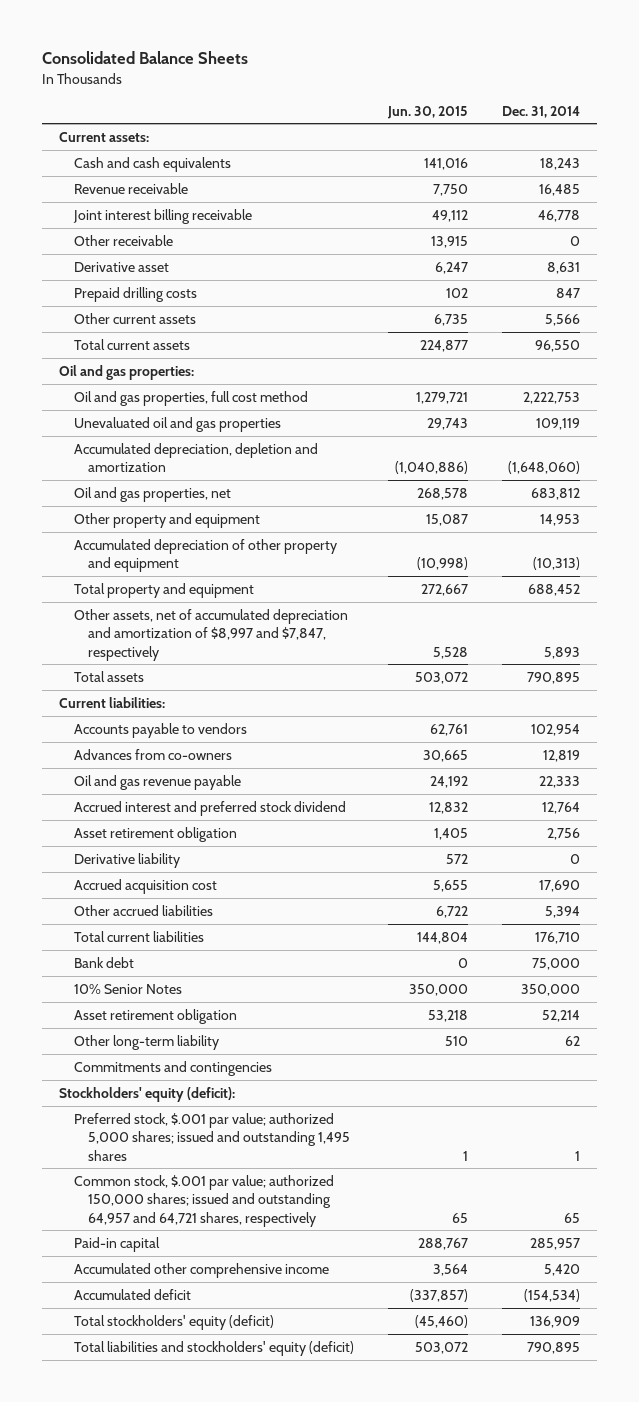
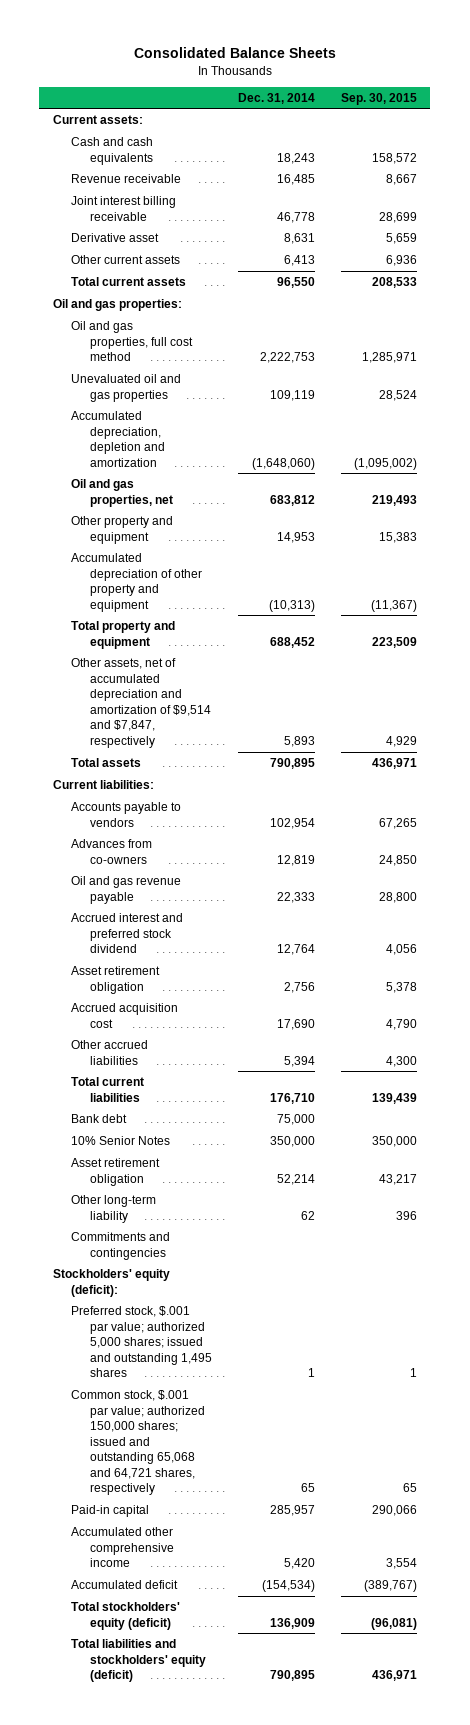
[386,105,468,119] Jun. 30, 2015 -> none
none -> [341,92,418,105] Sep. 30, 2015
[73,234,173,246] Other receivable -> none
[73,286,197,302] Prepaid drilling costs -> none
[545,313,581,326] 5,566 -> [283,255,315,267] 6,413
[73,608,348,661] Other assets, net of accumulated depreciation and amortization of $8,997 and $7,847, respectively -> [71,658,211,748] Other assets, net of accumulated depreciation and amortization of $9,514 and $7,847, respectively
[73,852,180,868] Derivative liability -> none
[73,1174,334,1227] Common stock, $.001 par value; authorized 150,000 shares; issued and outstanding 64,957 and 64,721 shares, respectively -> [71,1390,205,1496] Common stock, $.001 par value; authorized 150,000 shares; issued and outstanding 65,068 and 64,721 shares, respectively

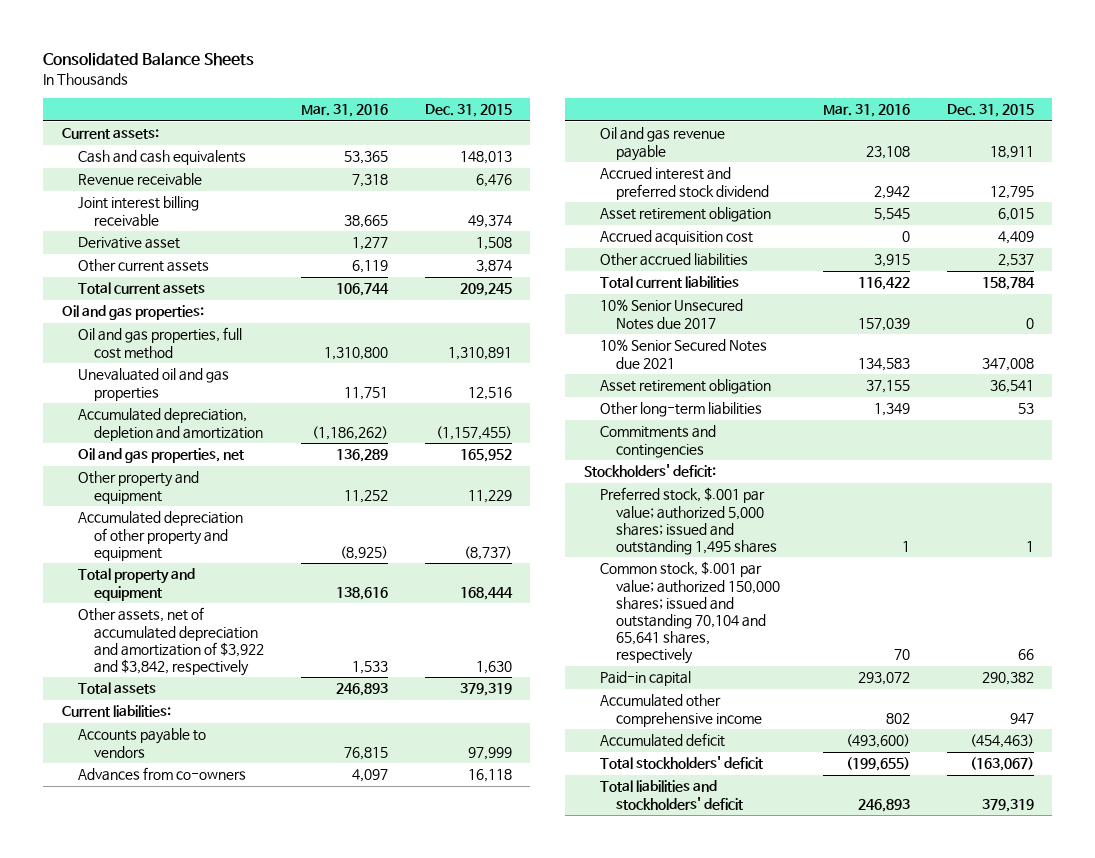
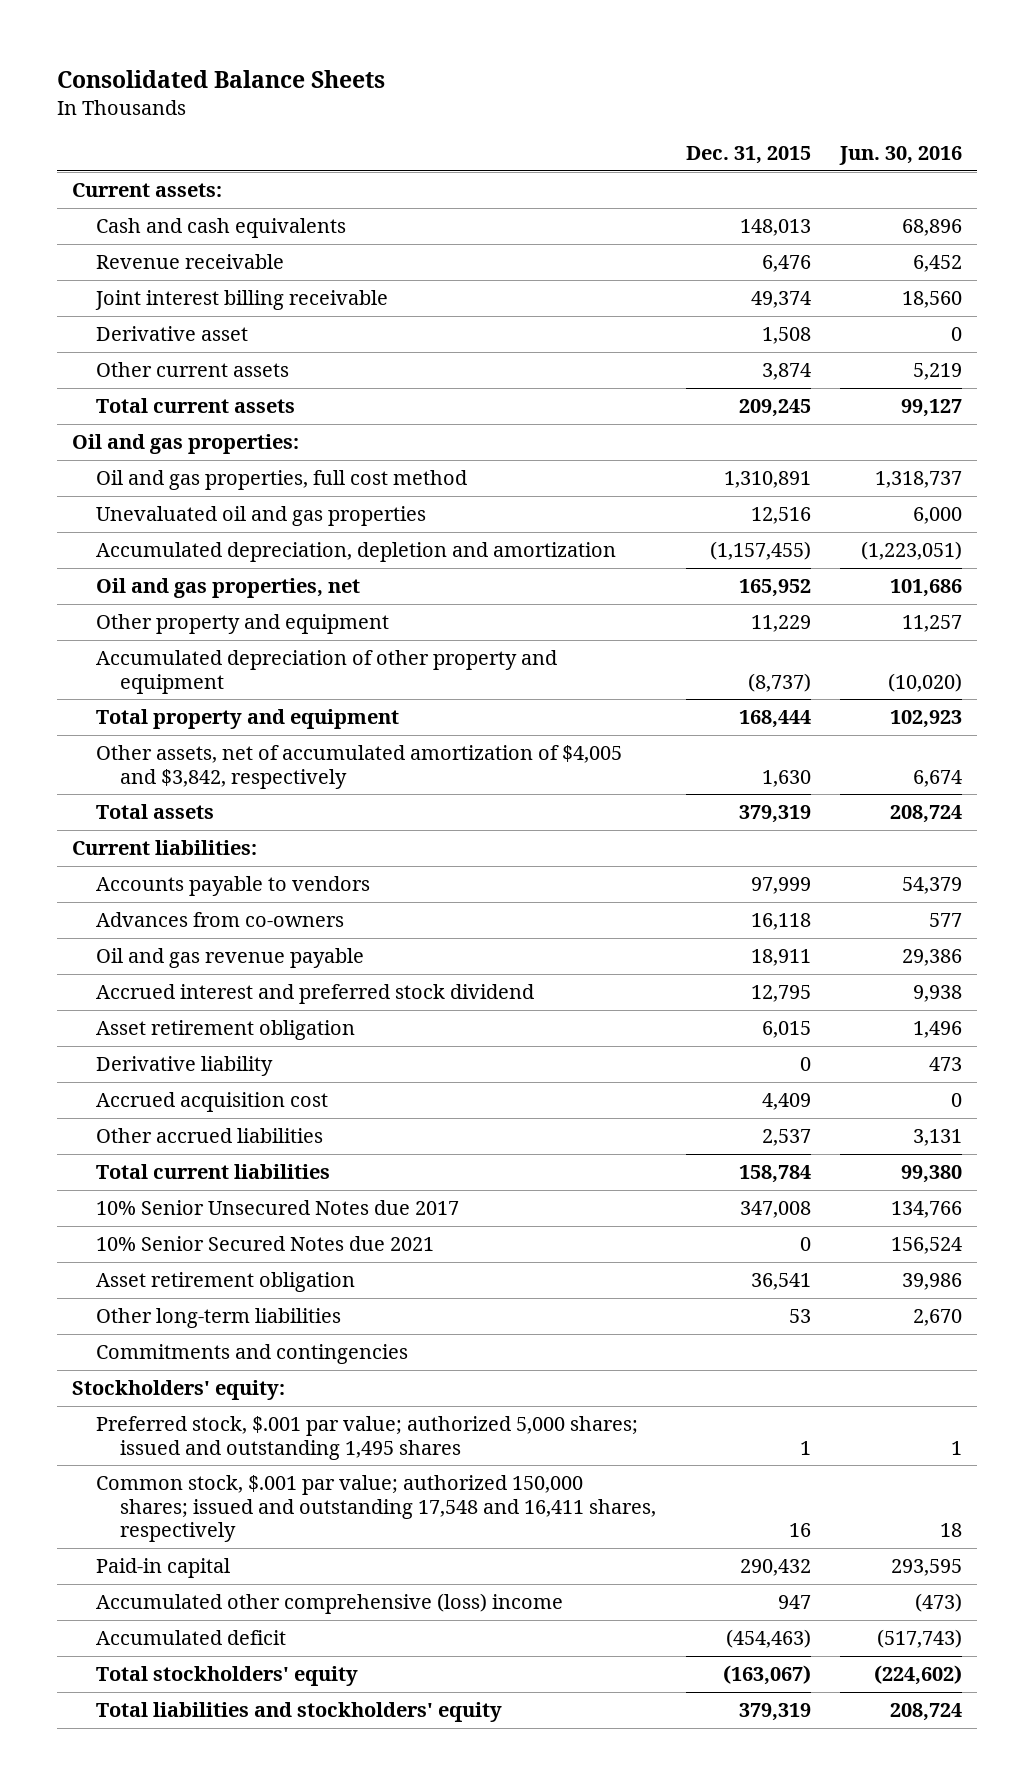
[300,104,388,118] Mar. 31, 2016 -> none
none -> [839,145,963,165] Jun. 30, 2016
[77,607,265,676] Other assets, net of accumulated depreciation and amortization of $3,922 and $3,842, respectively -> [96,745,623,789] Other assets, net of accumulated amortization of $4,005 and $3,842, respectively
none -> [96,1056,274,1077] Derivative liability
[1025,317,1034,329] 0 -> [739,1201,811,1219] 347,008
[981,357,1034,371] 347,008 -> [799,1237,811,1252] 0
[583,464,716,478] Stockholders' deficit: -> [72,1380,286,1401] Stockholders' equity:
[599,561,780,665] Common stock, $.001 par value; authorized 150,000 shares; issued and outstanding 70,104 and 65,641 shares, respectively -> [96,1475,656,1543] Common stock, $.001 par value; authorized 150,000 shares; issued and outstanding 17,548 and 16,411 shares, respectively
[1017,649,1034,661] 66 -> [788,1523,811,1538] 16
[981,672,1034,686] 290,382 -> [739,1559,811,1577] 290,432
[599,694,762,727] Accumulated other comprehensive income -> [96,1593,564,1615] Accumulated other comprehensive (loss) income
[599,756,763,770] Total stockholders' deficit -> [96,1666,359,1687] Total stockholders' equity
[599,780,743,810] Total liabilities and stockholders' deficit -> [96,1702,503,1723] Total liabilities and stockholders' equity

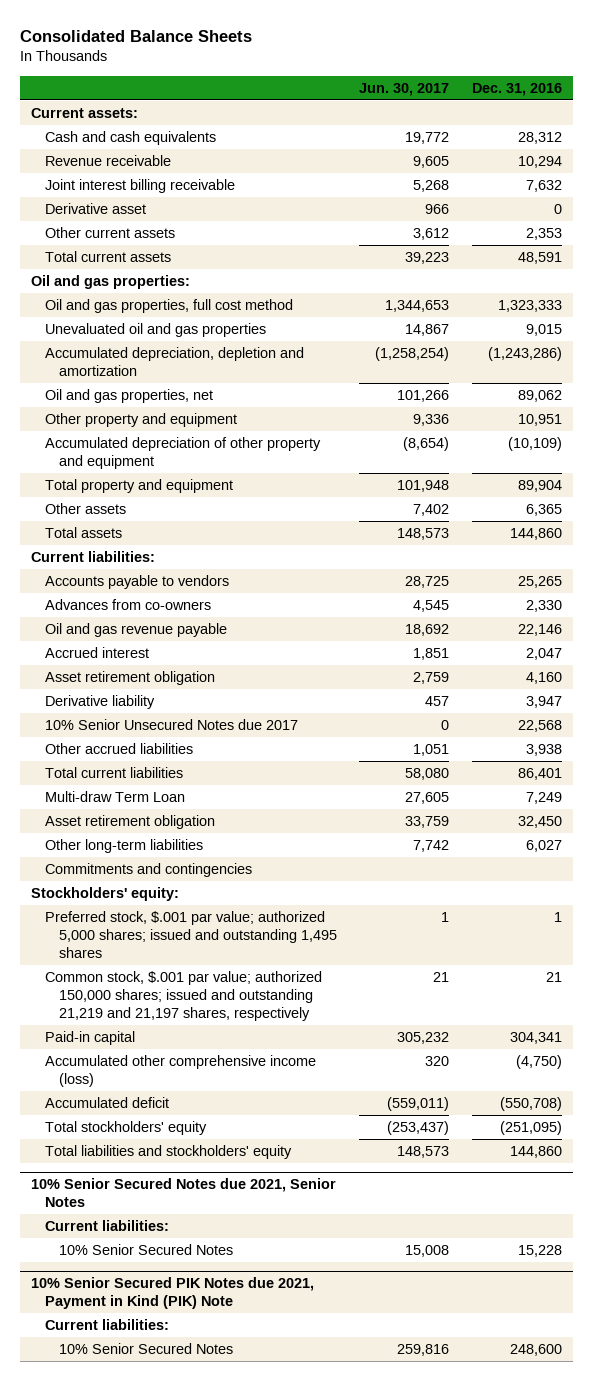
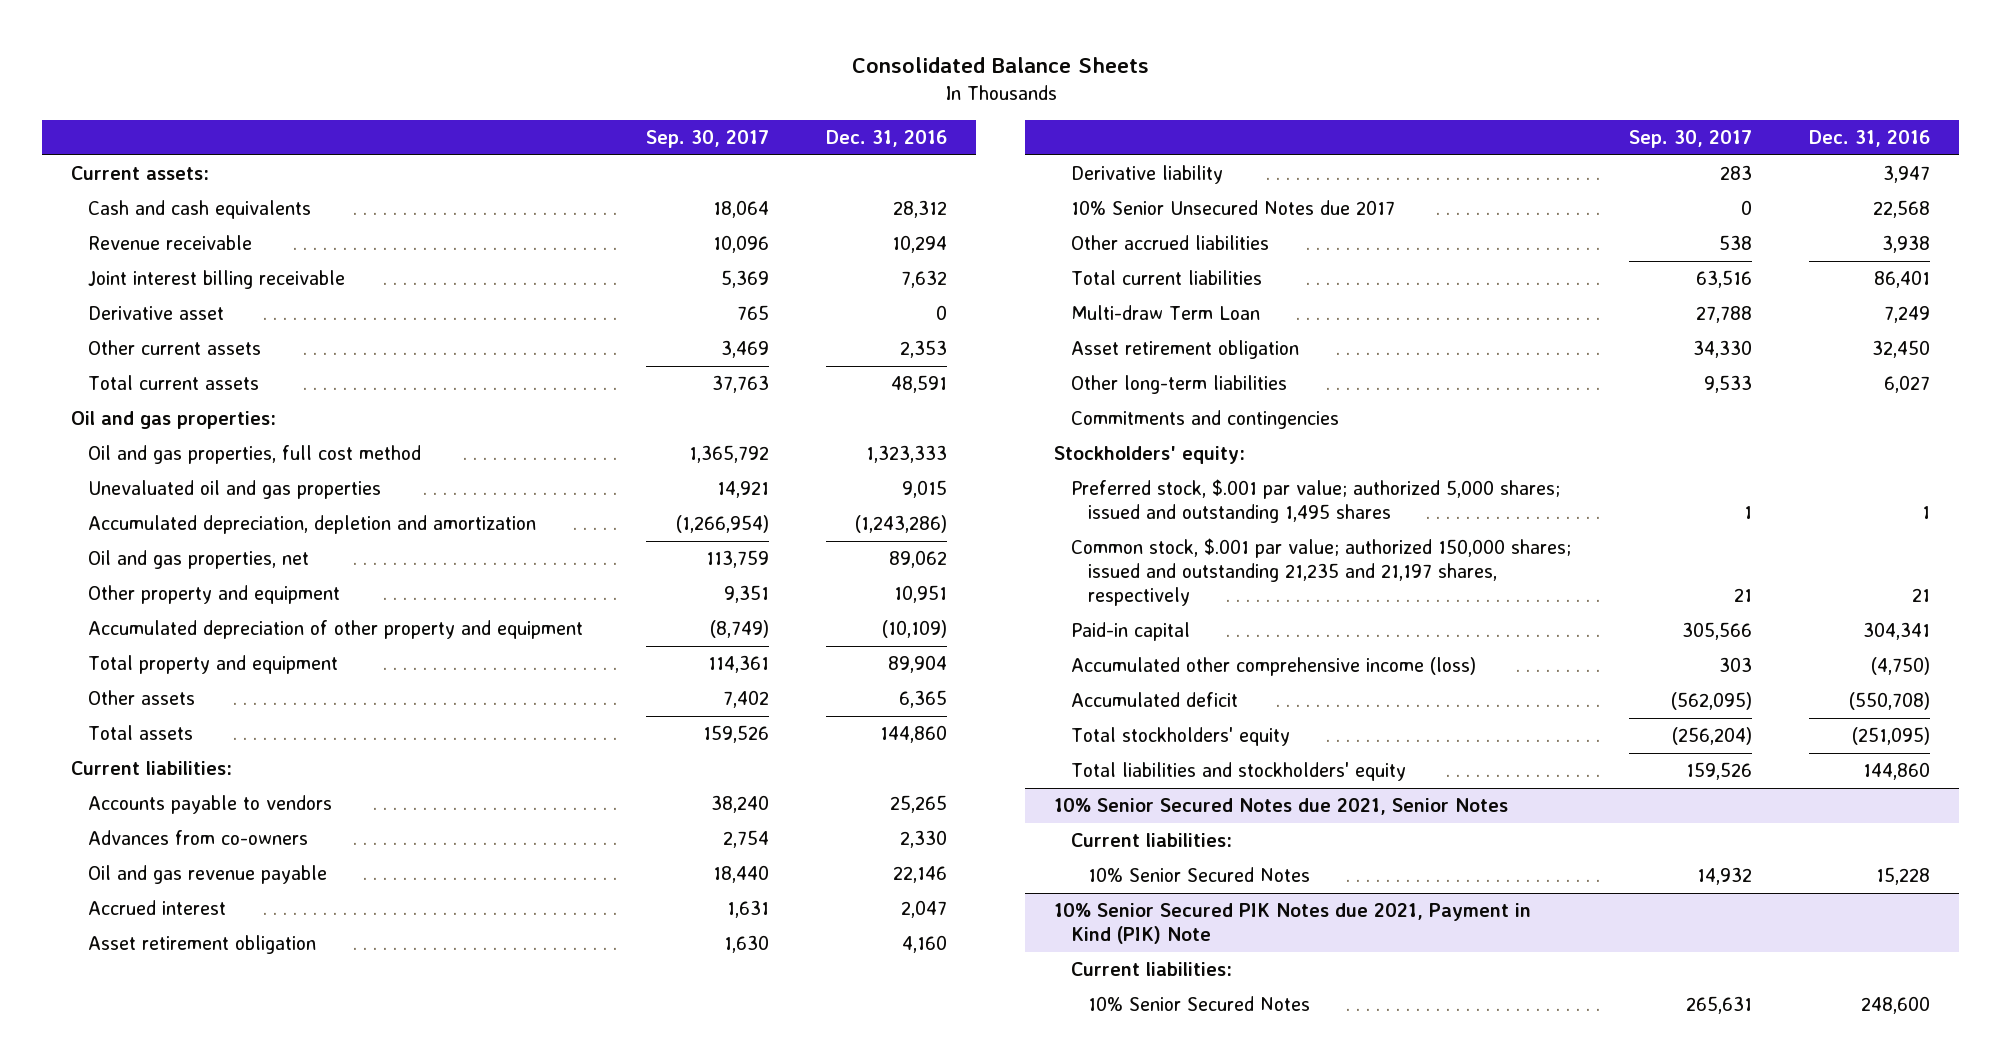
[359,82,450,96] Jun. 30, 2017 -> none
none -> [645,129,769,148] Sep. 30, 2017
[44,970,322,1021] Common stock, $.001 par value; authorized 150,000 shares; issued and outstanding 21,219 and 21,197 shares, respectively -> [1071,538,1572,606] Common stock, $.001 par value; authorized 150,000 shares; issued and outstanding 21,235 and 21,197 shares, respectively

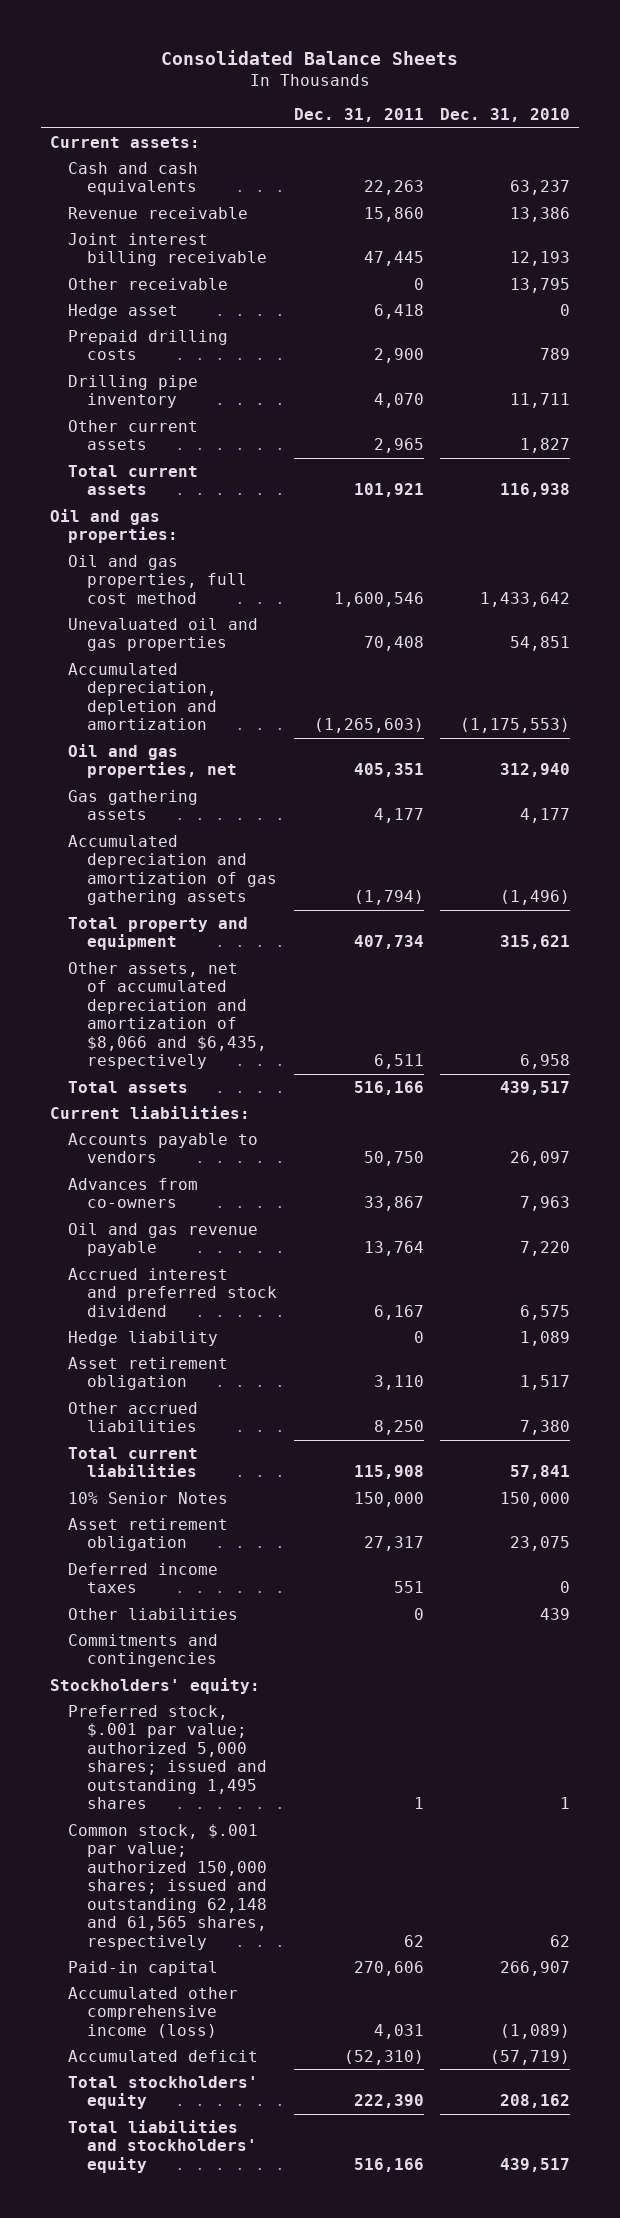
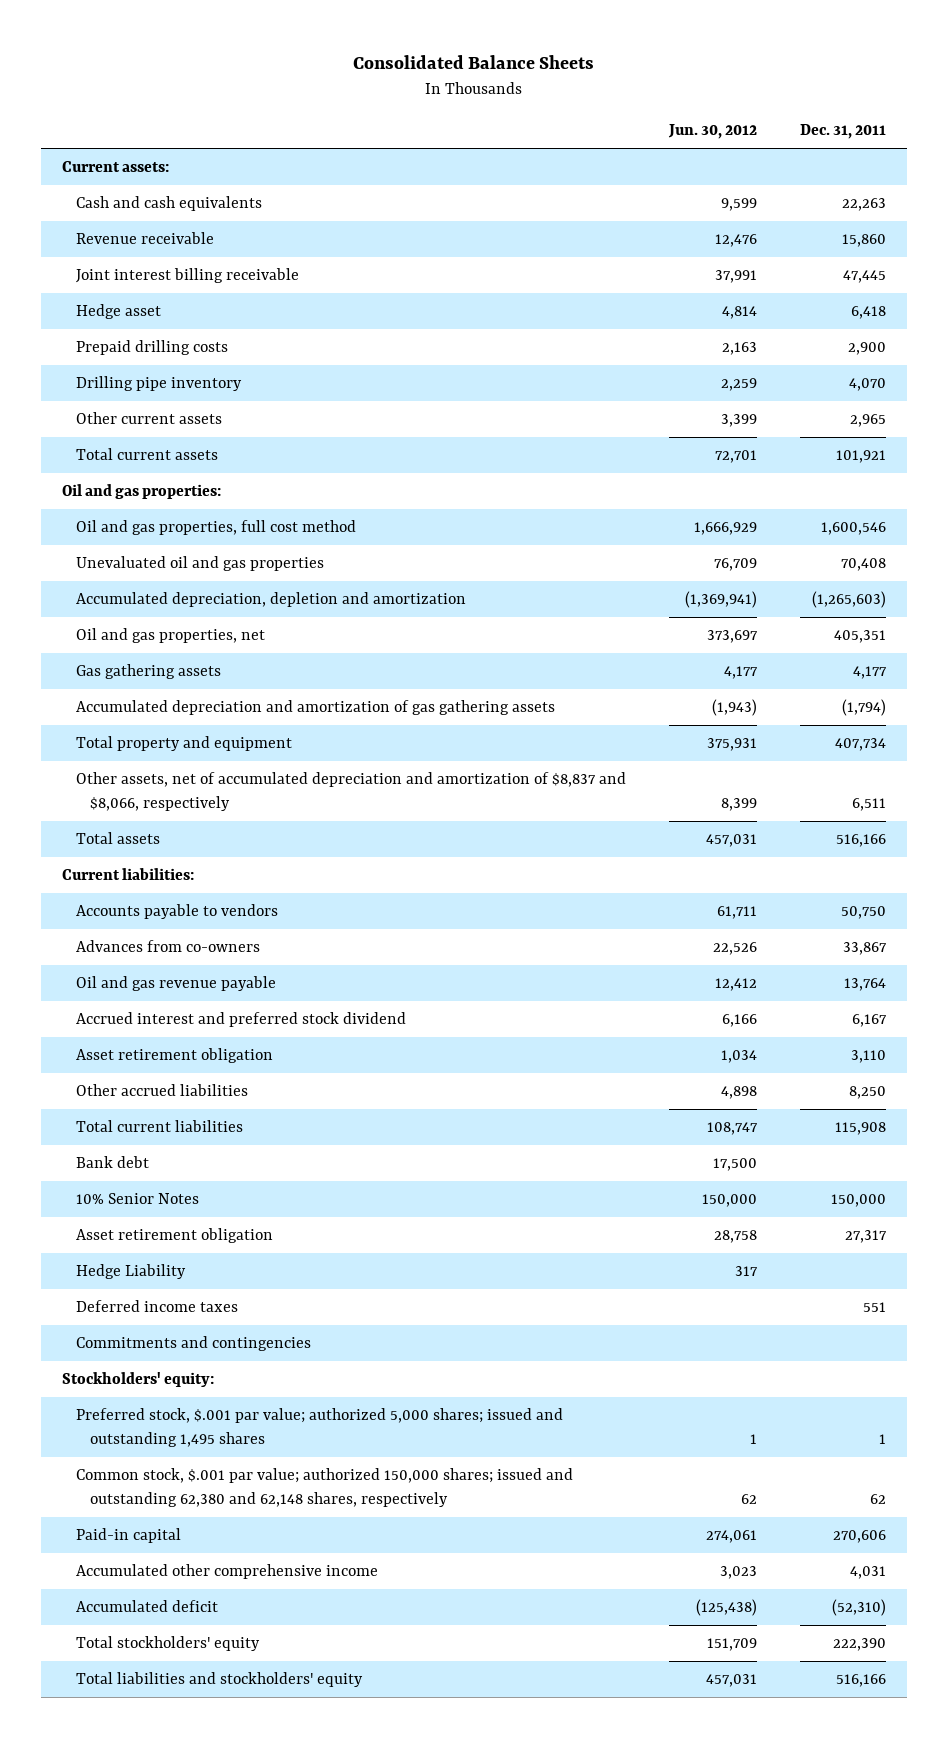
[440,108,571,123] Dec. 31, 2010 -> none
none -> [667,124,757,140] Jun. 30, 2012
[68,277,229,290] Other receivable -> none
[68,961,268,1070] Other assets, net of accumulated depreciation and amortization of $8,066 and $6,435, respectively -> [76,772,627,811] Other assets, net of accumulated depreciation and amortization of $8,837 and $8,066, respectively
[68,1330,219,1346] Hedge liability -> none
none -> [76,1156,150,1169] Bank debt
none -> [76,1264,187,1280] Hedge Liability
[68,1607,239,1620] Other liabilities -> none
[68,1823,268,1950] Common stock, $.001 par value; authorized 150,000 shares; issued and outstanding 62,148 and 61,565 shares, respectively -> [76,1468,574,1507] Common stock, $.001 par value; authorized 150,000 shares; issued and outstanding 62,380 and 62,148 shares, respectively
[68,1986,239,2038] Accumulated other comprehensive income (loss) -> [76,1564,379,1580] Accumulated other comprehensive income

